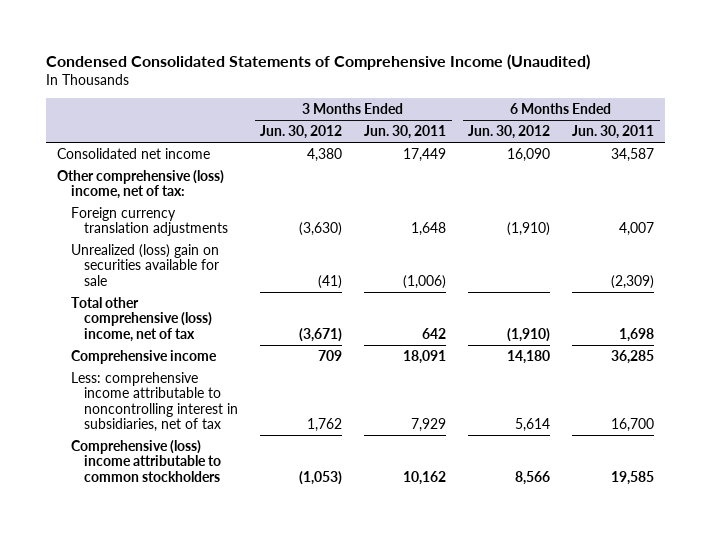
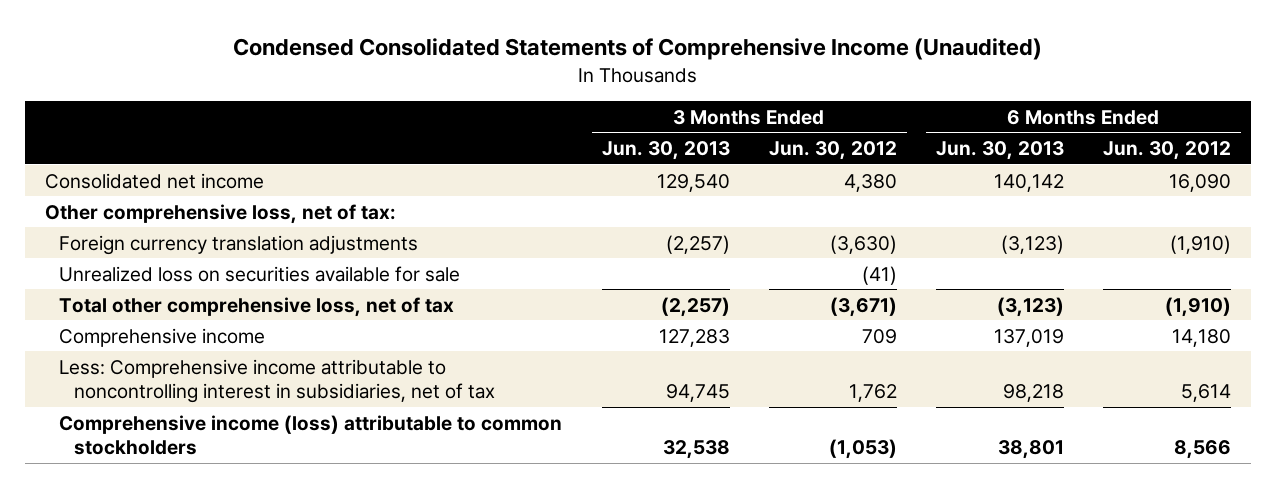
[364,125,447,140] Jun. 30, 2011 -> none
[572,125,655,140] Jun. 30, 2011 -> none
none -> [601,140,730,160] Jun. 30, 2013
none -> [935,140,1064,160] Jun. 30, 2013
[57,169,225,200] Other comprehensive (loss) income, net of tax: -> [44,203,396,224] Other comprehensive loss, net of tax:
[70,243,220,286] Unrealized (loss) gain on securities available for sale -> [59,265,461,282] Unrealized loss on securities available for sale
[70,296,213,342] Total other comprehensive (loss) income, net of tax -> [59,296,455,317] Total other comprehensive loss, net of tax
[70,371,239,433] Less: comprehensive income attributable to noncontrolling interest in subsidiaries, net of tax -> [59,358,496,404] Less: Comprehensive income attributable to noncontrolling interest in subsidiaries, net of tax
[70,439,222,482] Comprehensive (loss) income attributable to common stockholders -> [59,414,563,456] Comprehensive income (loss) attributable to common stockholders

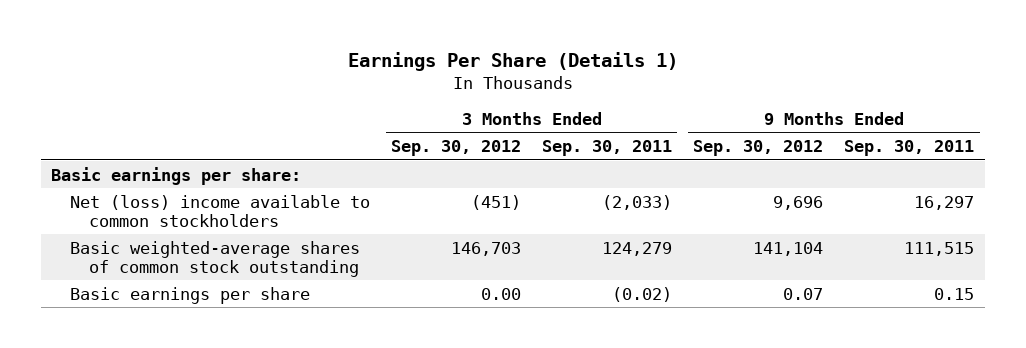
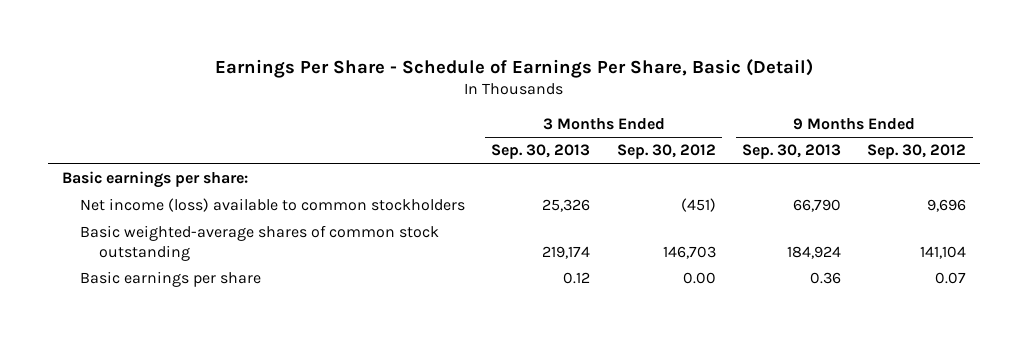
[347,51,678,71] Earnings Per Share (Details 1) -> [214,59,813,79] Earnings Per Share - Schedule of Earnings Per Share, Basic (Detail)
[542,140,673,157] Sep. 30, 2011 -> none
[844,140,975,157] Sep. 30, 2011 -> none
none -> [491,144,591,160] Sep. 30, 2013
none -> [742,144,842,160] Sep. 30, 2013
[70,194,371,227] Net (loss) income available to common stockholders -> [80,198,466,213] Net income (loss) available to common stockholders

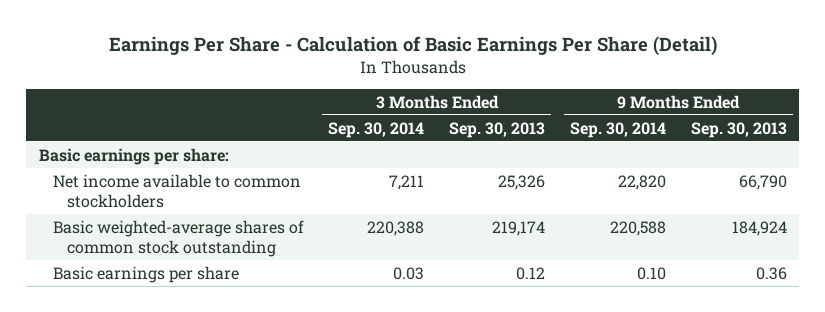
[214,59,813,79] Earnings Per Share - Schedule of Earnings Per Share, Basic (Detail) -> [108,36,717,57] Earnings Per Share - Calculation of Basic Earnings Per Share (Detail)
[616,144,716,160] Sep. 30, 2012 -> none
[867,144,967,160] Sep. 30, 2012 -> none
none -> [328,121,425,138] Sep. 30, 2014
none -> [569,121,666,138] Sep. 30, 2014
[80,198,466,213] Net income (loss) available to common stockholders -> [52,173,301,208] Net income available to common stockholders

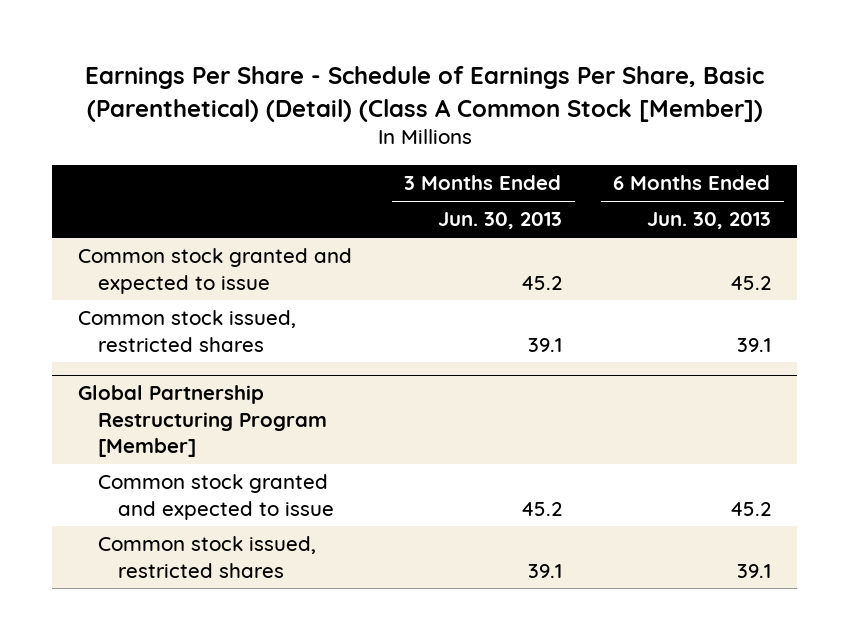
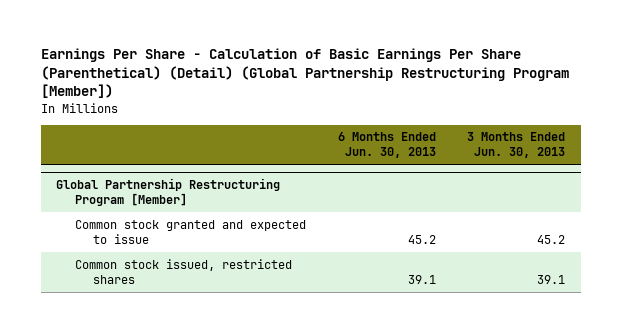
[84,66,764,122] Earnings Per Share - Schedule of Earnings Per Share, Basic (Parenthetical) (Detail) (Class A Common Stock [Member]) -> [40,48,569,99] Earnings Per Share - Calculation of Basic Earnings Per Share (Parenthetical) (Detail) (Global Partnership Restructuring Program [Member])
[78,248,353,294] Common stock granted and expected to issue -> none
[78,310,297,352] Common stock issued, restricted shares -> none

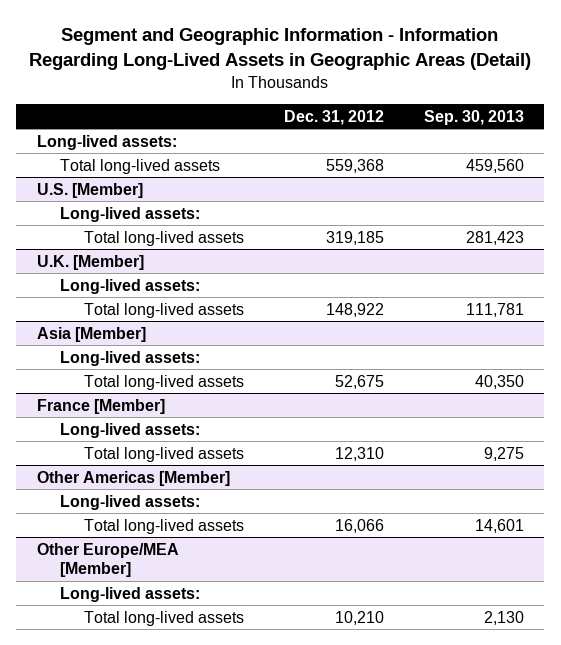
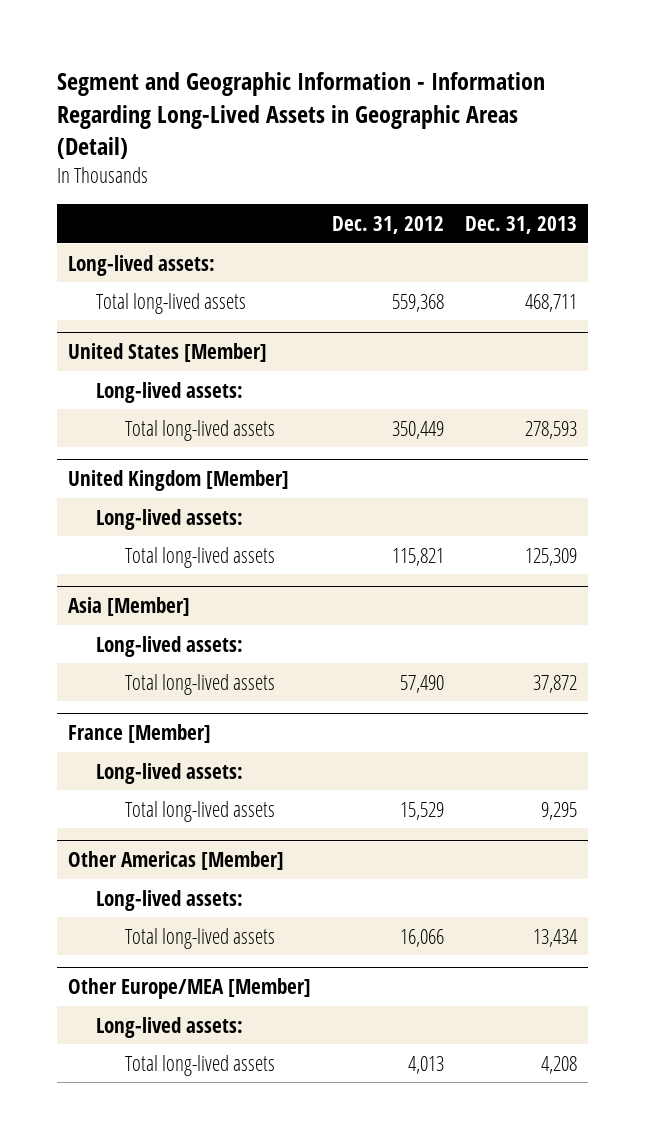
[424,109,525,125] Sep. 30, 2013 -> none
none -> [465,216,578,235] Dec. 31, 2013
[36,182,143,198] U.S. [Member] -> none
none -> [67,343,267,363] United States [Member]
[36,254,144,270] U.K. [Member] -> none
[326,230,385,245] 319,185 -> [392,420,445,439] 350,449
none -> [67,470,289,492] United Kingdom [Member]
[326,302,385,317] 148,922 -> [392,547,445,566] 115,821
[335,374,385,389] 52,675 -> [400,674,445,693] 57,490
[335,446,385,461] 12,310 -> [400,801,445,820] 15,529
[335,610,385,625] 10,210 -> [408,1055,445,1074] 4,013

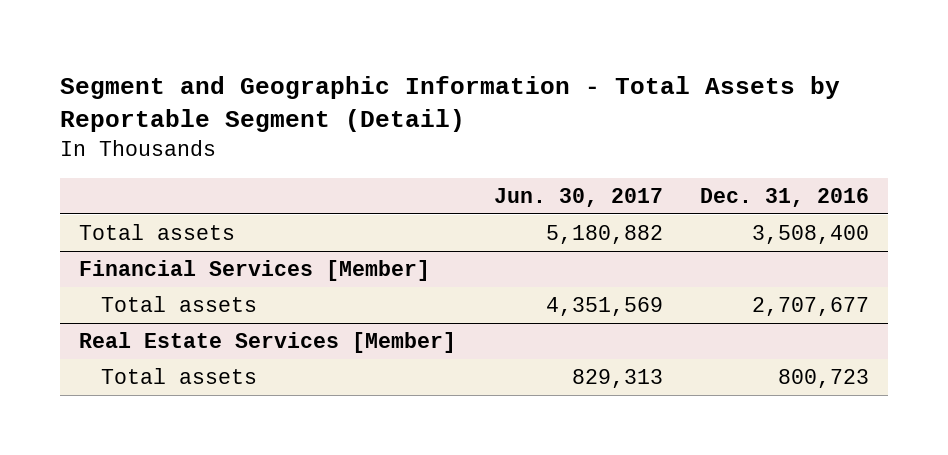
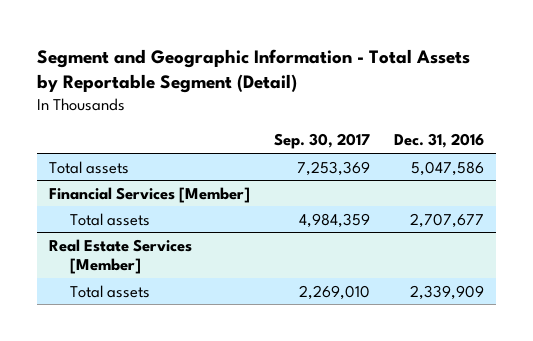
[493,187,663,207] Jun. 30, 2017 -> none
none -> [274,133,371,150] Sep. 30, 2017
[752,225,870,245] 3,508,400 -> [410,160,484,176] 5,047,586
[778,369,870,389] 800,723 -> [409,284,484,300] 2,339,909

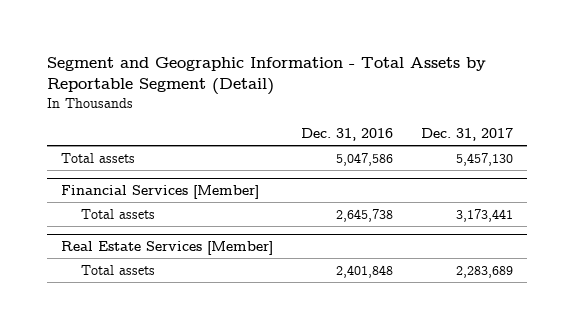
[274,133,371,150] Sep. 30, 2017 -> none
none -> [421,128,514,142] Dec. 31, 2017
[409,212,484,228] 2,707,677 -> [335,208,393,222] 2,645,738
[409,284,484,300] 2,339,909 -> [335,264,393,278] 2,401,848

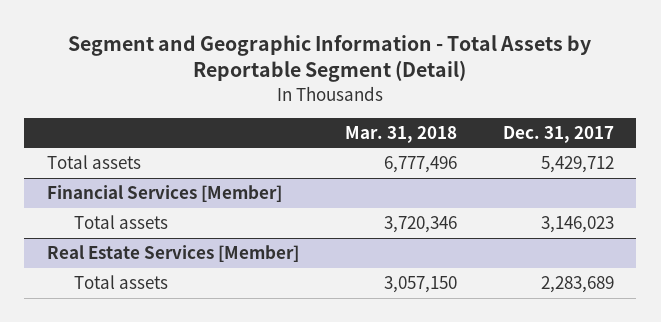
[300,128,393,142] Dec. 31, 2016 -> none
none -> [344,125,457,143] Mar. 31, 2018
[456,152,514,166] 5,457,130 -> [540,156,614,174] 5,429,712
[456,208,514,222] 3,173,441 -> [540,216,614,234] 3,146,023

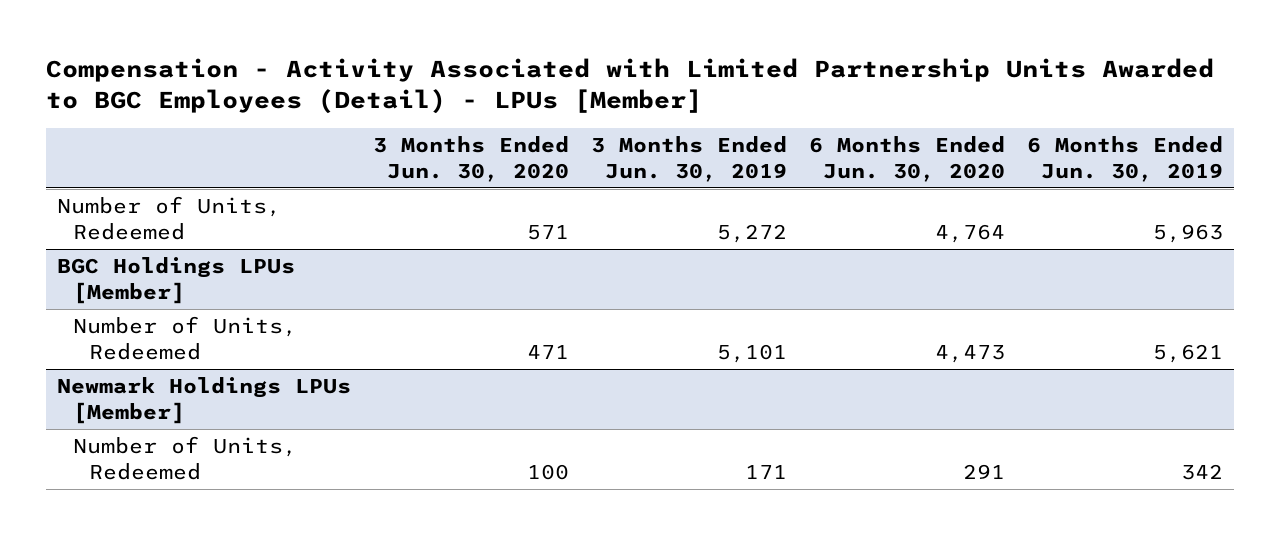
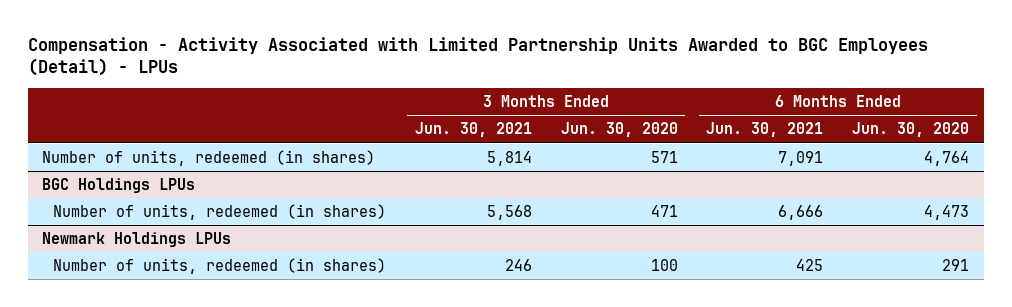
[46,58,1215,114] Compensation - Activity Associated with Limited Partnership Units Awarded to BGC Employees (Detail) - LPUs [Member] -> [27,36,928,77] Compensation - Activity Associated with Limited Partnership Units Awarded to BGC Employees (Detail) - LPUs
[590,136,787,182] 3 Months Ended Jun. 30, 2019 -> none
[1026,136,1223,182] 6 Months Ended Jun. 30, 2019 -> none
none -> [414,122,532,138] Jun. 30, 2021
none -> [706,122,824,138] Jun. 30, 2021
[57,196,282,240] Number of Units, Redeemed -> [42,150,376,167] Number of units, redeemed (in shares)
[57,257,296,304] BGC Holdings LPUs [Member] -> [42,178,196,194] BGC Holdings LPUs
[72,316,297,360] Number of Units, Redeemed -> [52,204,386,221] Number of units, redeemed (in shares)
[57,377,352,424] Newmark Holdings LPUs [Member] -> [42,232,232,248] Newmark Holdings LPUs
[72,436,297,480] Number of Units, Redeemed -> [52,258,386,275] Number of units, redeemed (in shares)

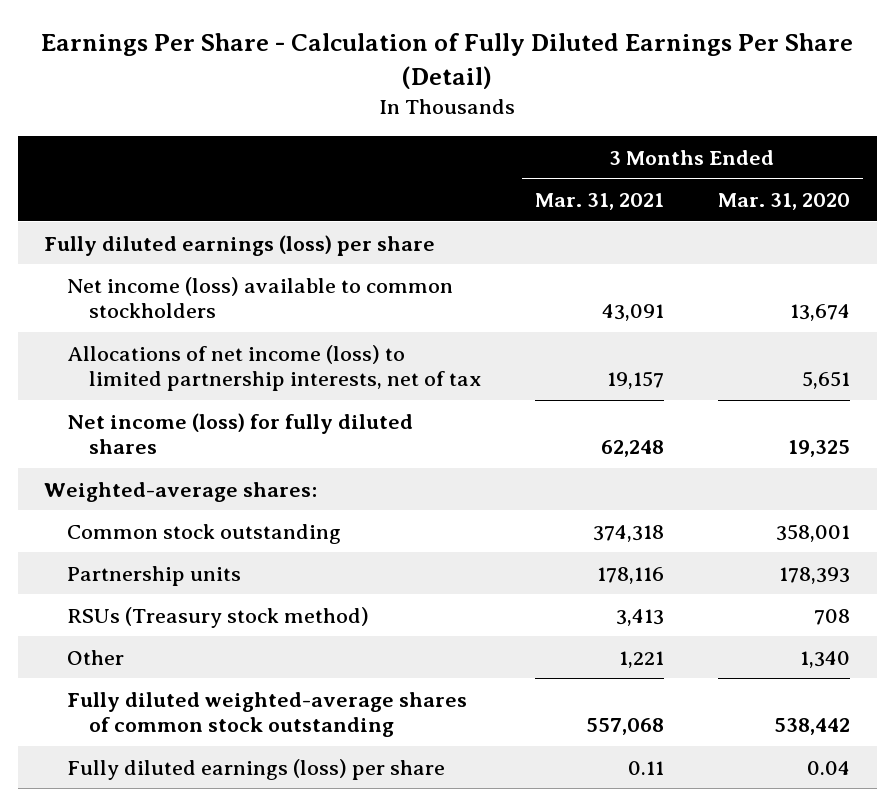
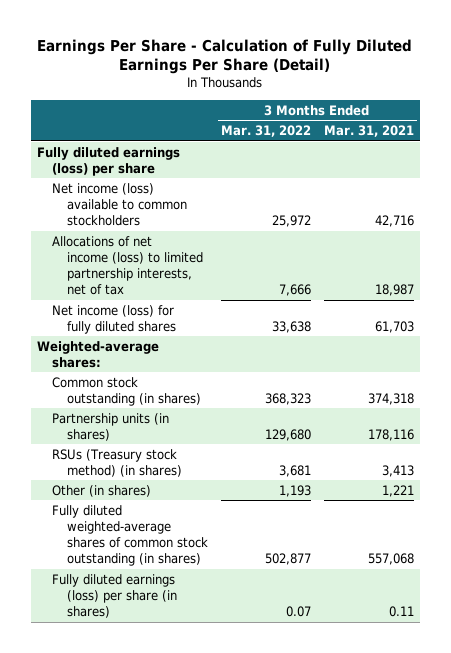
[717,192,850,210] Mar. 31, 2020 -> none
none -> [220,125,311,138] Mar. 31, 2022
[602,304,665,322] 43,091 -> [374,215,414,228] 42,716
[607,371,665,390] 19,157 -> [374,284,414,297] 18,987
[601,440,665,458] 62,248 -> [374,320,414,333] 61,703
[66,523,341,544] Common stock outstanding -> [52,376,202,406] Common stock outstanding (in shares)
[66,565,241,586] Partnership units -> [52,412,170,441] Partnership units (in shares)
[66,606,369,628] RSUs (Treasury stock method) -> [52,448,183,477] RSUs (Treasury stock method) (in shares)
[66,649,124,665] Other -> [52,484,152,497] Other (in shares)
[66,691,467,738] Fully diluted weighted-average shares of common stock outstanding -> [52,504,209,567] Fully diluted weighted-average shares of common stock outstanding (in shares)
[66,758,445,780] Fully diluted earnings (loss) per share -> [52,573,178,619] Fully diluted earnings (loss) per share (in shares)

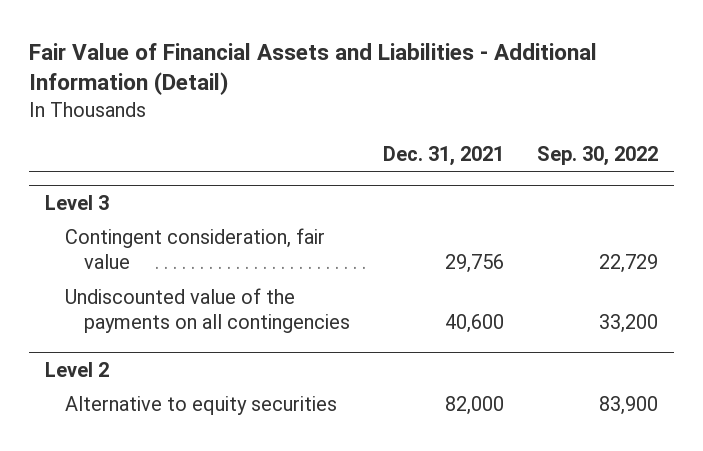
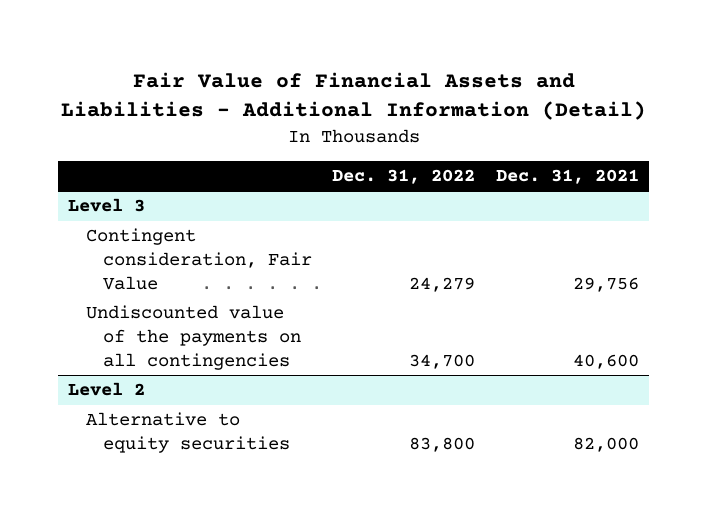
[536,146,658,167] Sep. 30, 2022 -> none
none -> [332,168,476,184] Dec. 31, 2022
[64,228,325,270] Contingent consideration, fair value -> [85,228,312,291] Contingent consideration, Fair Value

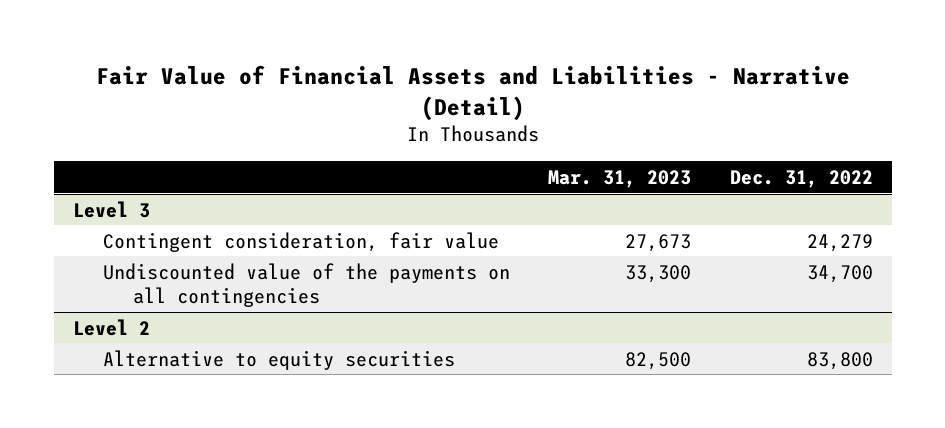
[60,72,646,121] Fair Value of Financial Assets and Liabilities - Additional Information (Detail) -> [95,65,850,121] Fair Value of Financial Assets and Liabilities - Narrative (Detail)
[495,168,639,184] Dec. 31, 2021 -> none
none -> [548,169,692,188] Mar. 31, 2023
[85,228,312,291] Contingent consideration, Fair Value -> [102,231,499,252] Contingent consideration, fair value

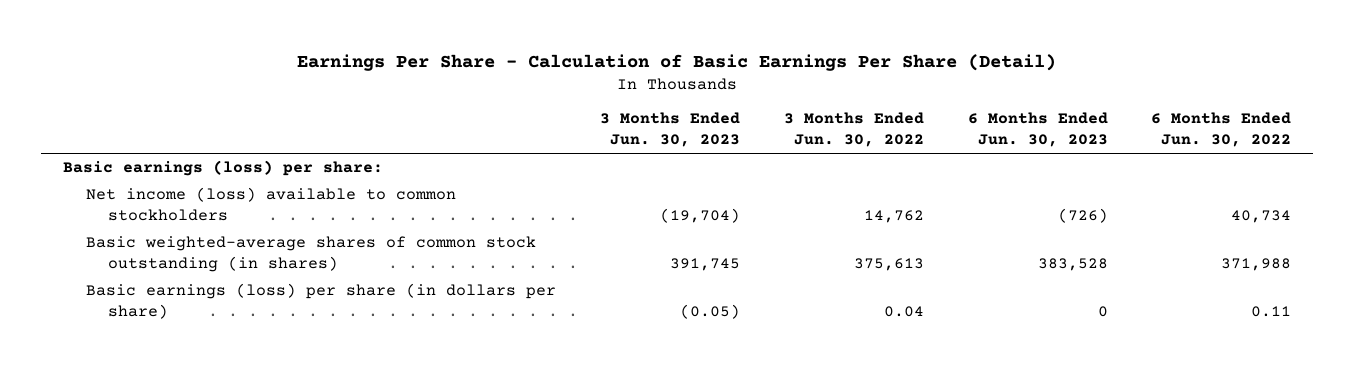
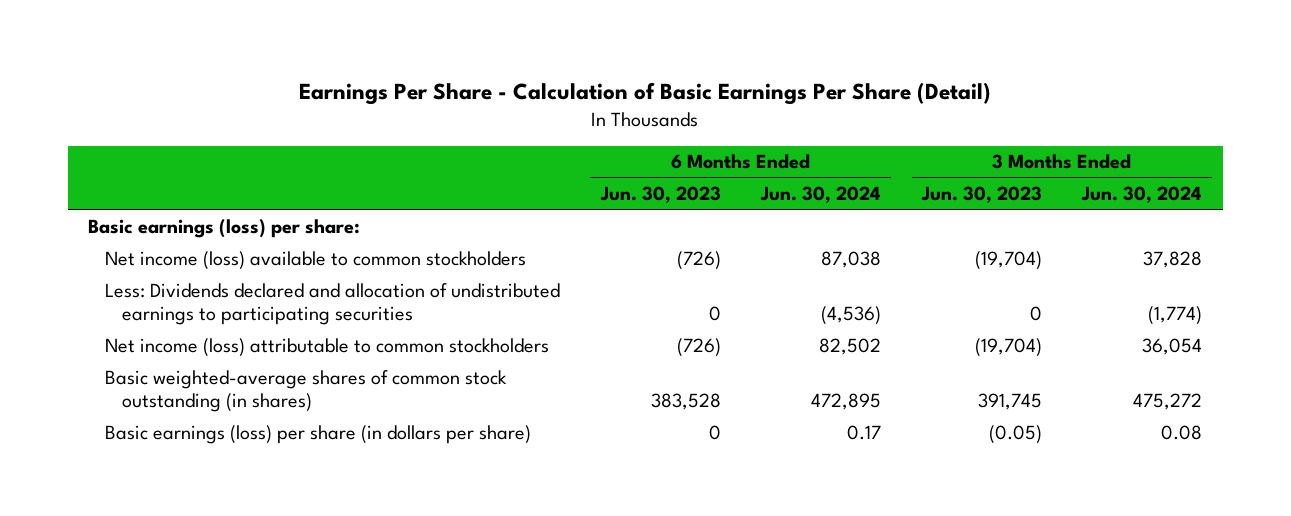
[783,112,924,148] 3 Months Ended Jun. 30, 2022 -> none
[1151,112,1292,148] 6 Months Ended Jun. 30, 2022 -> none
none -> [760,186,882,204] Jun. 30, 2024
none -> [1081,186,1203,204] Jun. 30, 2024
none -> [105,282,561,325] Less: Dividends declared and allocation of undistributed earnings to participating securities
none -> [105,337,550,357] Net income (loss) attributable to common stockholders

